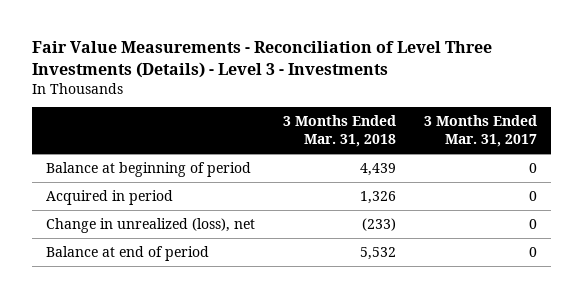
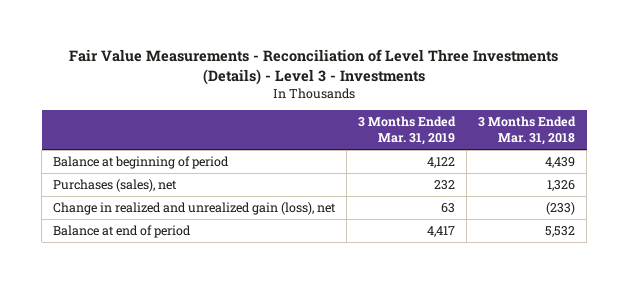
[424,115,538,148] 3 Months Ended Mar. 31, 2017 -> none
none -> [358,116,457,146] 3 Months Ended Mar. 31, 2019
[45,190,173,206] Acquired in period -> [53,179,178,193] Purchases (sales), net
[45,218,255,234] Change in unrealized (loss), net -> [53,202,337,216] Change in realized and unrealized gain (loss), net

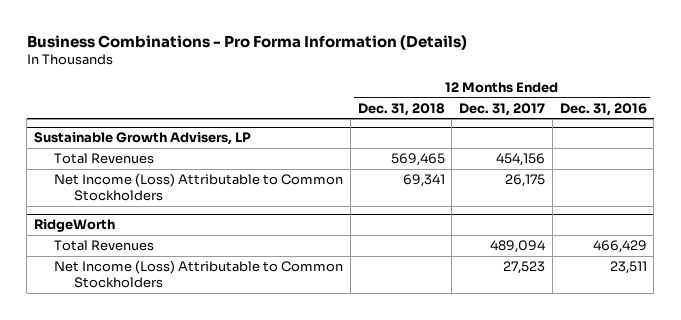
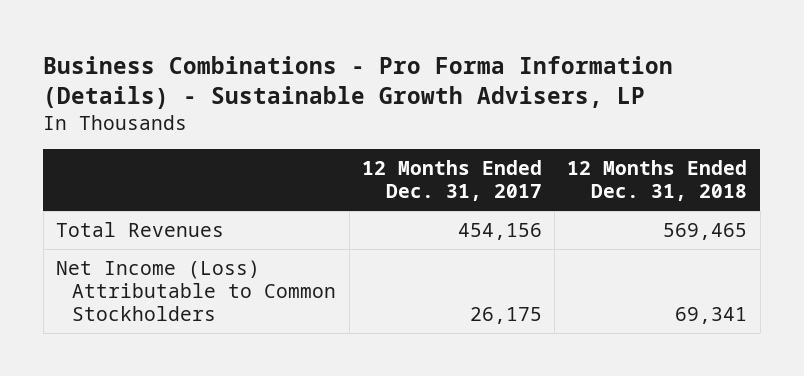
[26,34,467,50] Business Combinations - Pro Forma Information (Details) -> [43,55,674,109] Business Combinations - Pro Forma Information (Details) - Sustainable Growth Advisers, LP
[559,102,647,116] Dec. 31, 2016 -> none
[33,132,251,146] Sustainable Growth Advisers, LP -> none
[33,219,115,233] RidgeWorth -> none
[54,240,155,252] Total Revenues -> none
[54,260,344,289] Net Income (Loss) Attributable to Common Stockholders -> none

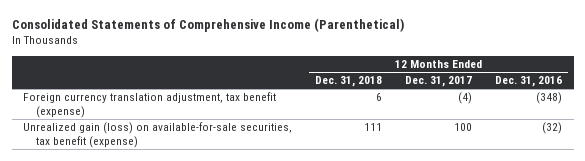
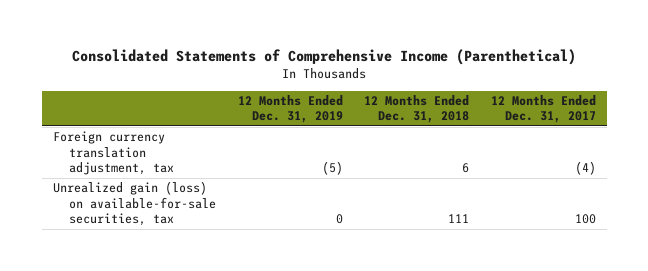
[495,76,563,88] Dec. 31, 2016 -> none
none -> [237,94,343,124] 12 Months Ended Dec. 31, 2019
[23,92,277,118] Foreign currency translation adjustment, tax benefit (expense) -> [52,131,175,176] Foreign currency translation adjustment, tax
[23,122,293,148] Unrealized gain (loss) on available-for-sale securities, tax benefit (expense) -> [52,181,217,227] Unrealized gain (loss) on available-for-sale securities, tax

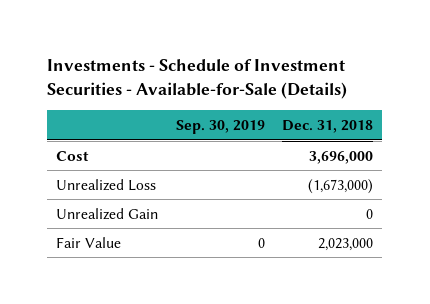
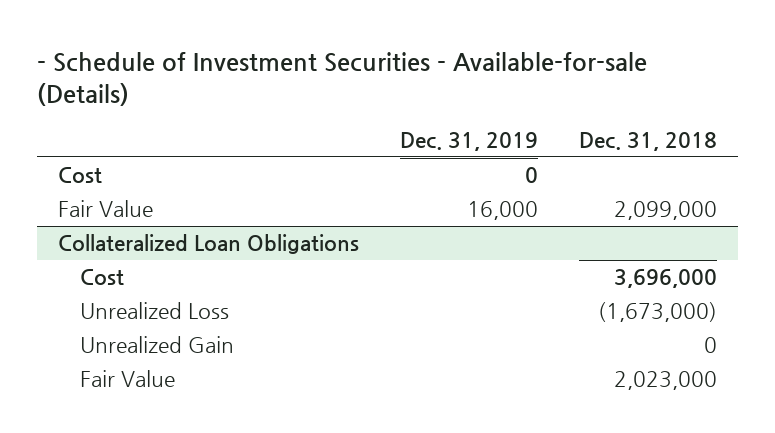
[47,59,348,99] Investments - Schedule of Investment Securities - Available-for-Sale (Details) -> [37,51,648,106] - Schedule of Investment Securities - Available-for-sale (Details)
[175,119,265,134] Sep. 30, 2019 -> none
none -> [399,132,538,152] Dec. 31, 2019
none -> [57,167,102,184] Cost
none -> [57,200,153,218] Fair Value
none -> [57,234,359,255] Collateralized Loan Obligations

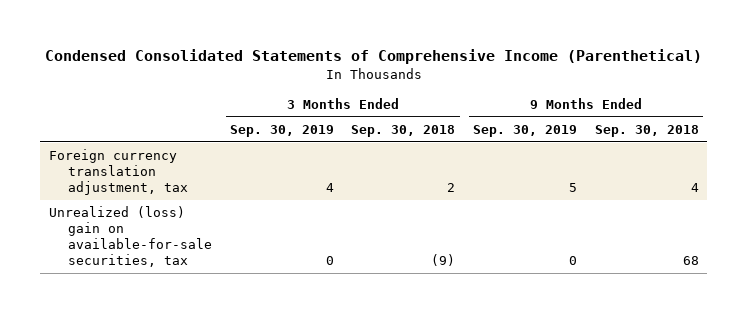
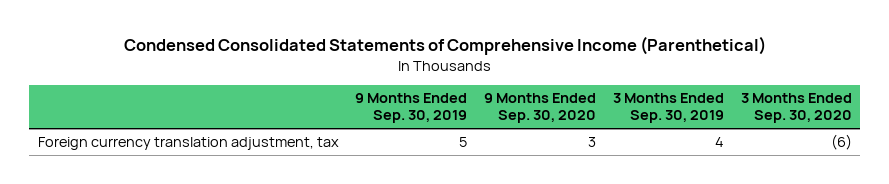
[351,125,456,138] Sep. 30, 2018 -> none
[594,125,699,138] Sep. 30, 2018 -> none
none -> [484,93,597,124] 9 Months Ended Sep. 30, 2020
none -> [740,93,852,124] 3 Months Ended Sep. 30, 2020
[49,206,213,267] Unrealized (loss) gain on available-for-sale securities, tax -> none

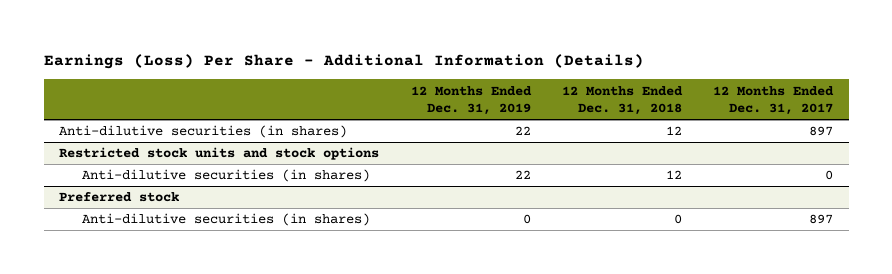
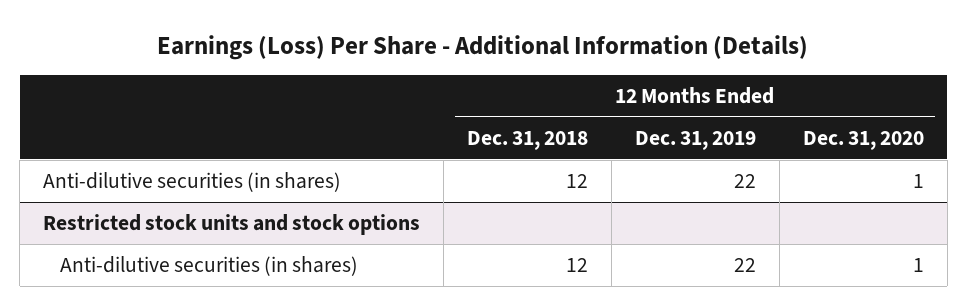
[712,85,834,115] 12 Months Ended Dec. 31, 2017 -> none
none -> [802,131,924,151] Dec. 31, 2020
[59,192,180,203] Preferred stock -> none
[81,213,370,227] Anti-dilutive securities (in shares) -> none

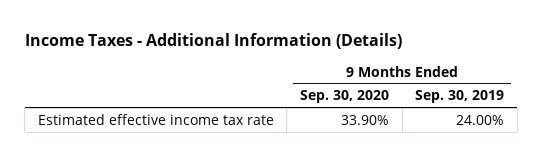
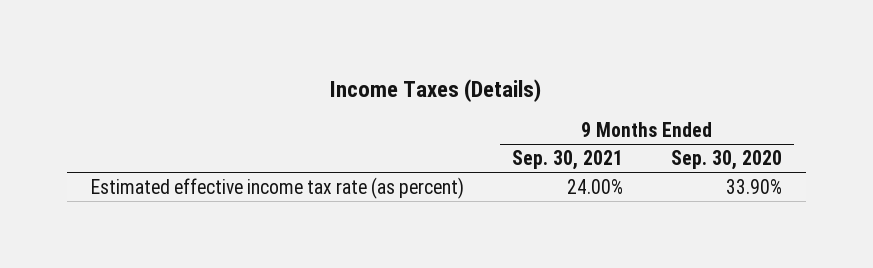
[24,32,402,49] Income Taxes - Additional Information (Details) -> [330,79,542,103] Income Taxes (Details)
[415,90,505,104] Sep. 30, 2019 -> none
none -> [511,150,623,171] Sep. 30, 2021
[37,113,274,125] Estimated effective income tax rate -> [90,176,464,199] Estimated effective income tax rate (as percent)

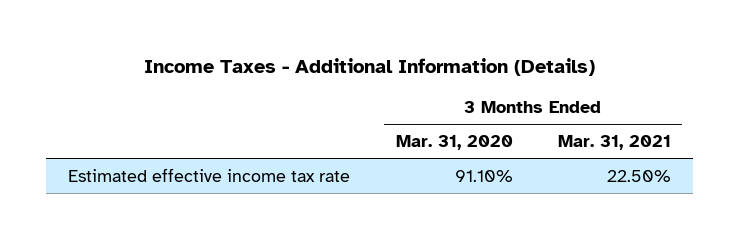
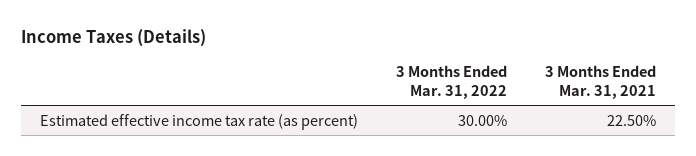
[143,57,595,76] Income Taxes - Additional Information (Details) -> [21,29,207,48] Income Taxes (Details)
[395,135,513,151] Mar. 31, 2020 -> none
none -> [395,65,507,99] 3 Months Ended Mar. 31, 2022
[68,167,351,182] Estimated effective income tax rate -> [40,113,359,130] Estimated effective income tax rate (as percent)

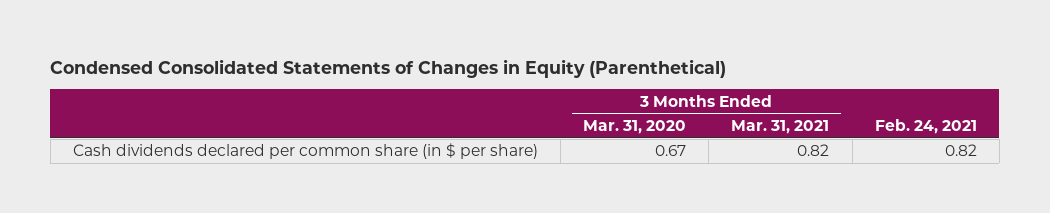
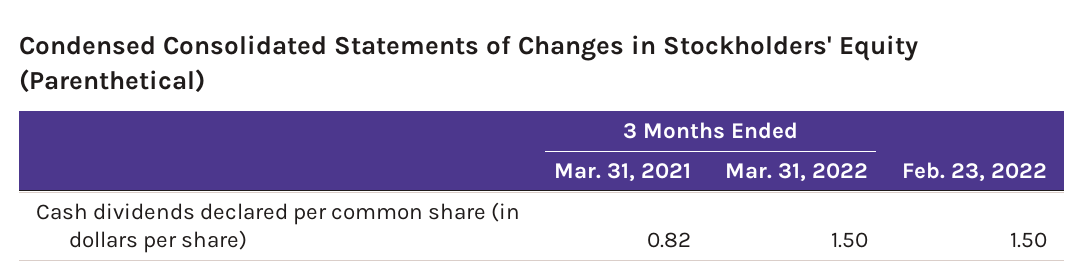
[50,59,727,79] Condensed Consolidated Statements of Changes in Equity (Parenthetical) -> [18,34,918,93] Condensed Consolidated Statements of Changes in Stockholders' Equity (Parenthetical)
[583,120,687,135] Mar. 31, 2020 -> none
[874,119,977,135] Feb. 24, 2021 -> none
none -> [724,162,868,182] Mar. 31, 2022
none -> [901,161,1047,182] Feb. 23, 2022
[72,143,538,160] Cash dividends declared per common share (in $ per share) -> [35,201,520,254] Cash dividends declared per common share (in dollars per share)

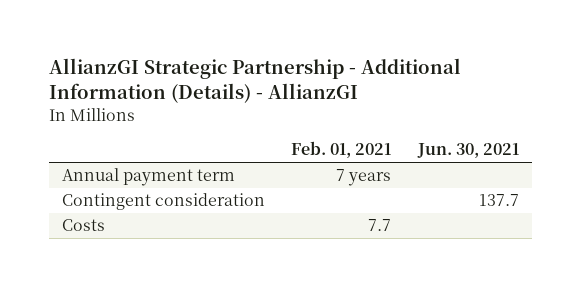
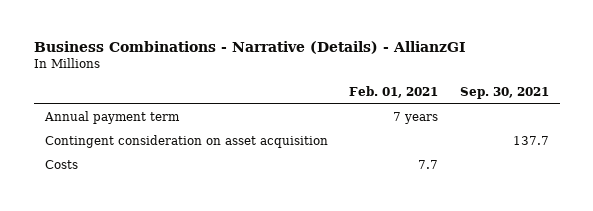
[49,58,462,104] AllianzGI Strategic Partnership - Additional Information (Details) - AllianzGI -> [33,41,466,55] Business Combinations - Narrative (Details) - AllianzGI
[416,143,519,159] Jun. 30, 2021 -> none
none -> [459,87,549,100] Sep. 30, 2021
[62,193,266,211] Contingent consideration -> [44,135,328,149] Contingent consideration on asset acquisition

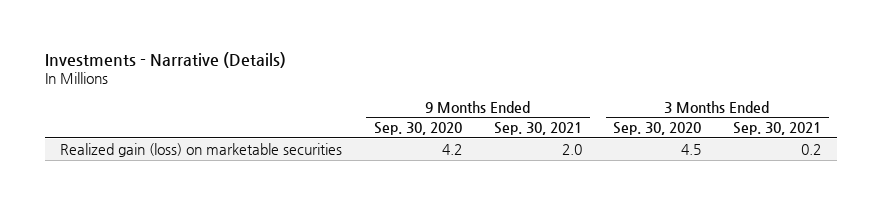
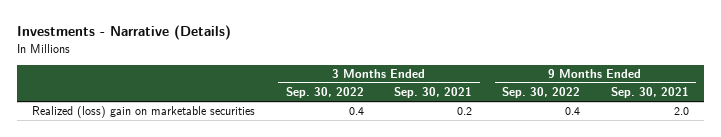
[374,122,463,136] Sep. 30, 2020 -> none
[613,122,702,136] Sep. 30, 2020 -> none
none -> [285,87,364,99] Sep. 30, 2022
none -> [502,87,581,99] Sep. 30, 2022
[60,142,343,157] Realized gain (loss) on marketable securities -> [32,106,256,119] Realized (loss) gain on marketable securities

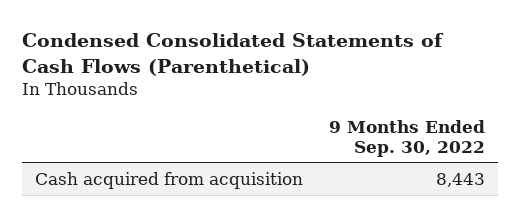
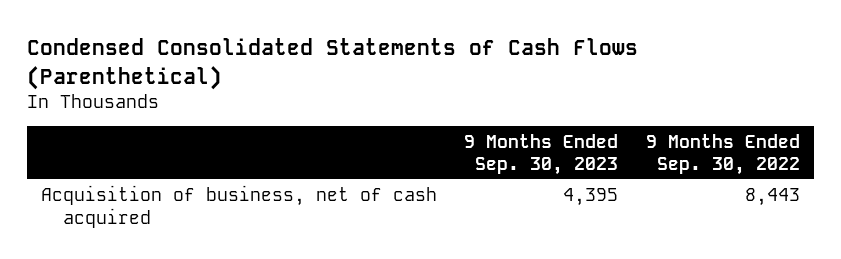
none -> [464,133,619,176] 9 Months Ended Sep. 30, 2023
[34,171,303,189] Cash acquired from acquisition -> [40,185,437,228] Acquisition of business, net of cash acquired

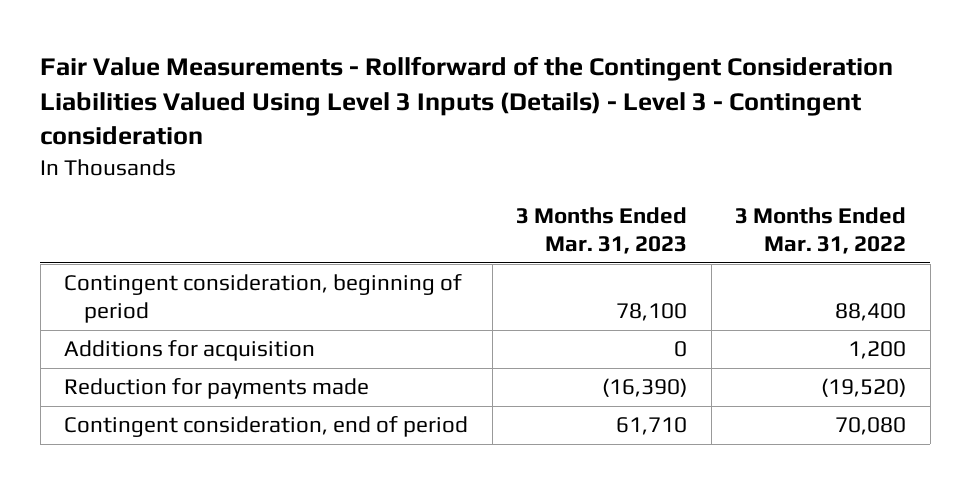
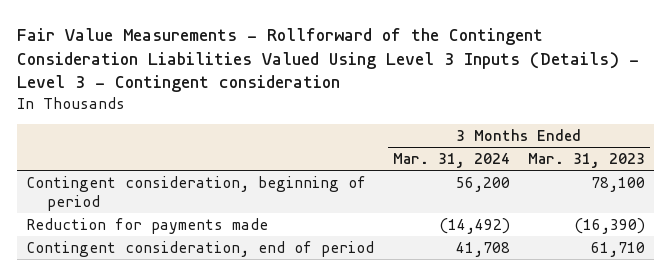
[735,207,907,254] 3 Months Ended Mar. 31, 2022 -> none
none -> [392,152,510,168] Mar. 31, 2024
[64,340,316,362] Additions for acquisition -> none

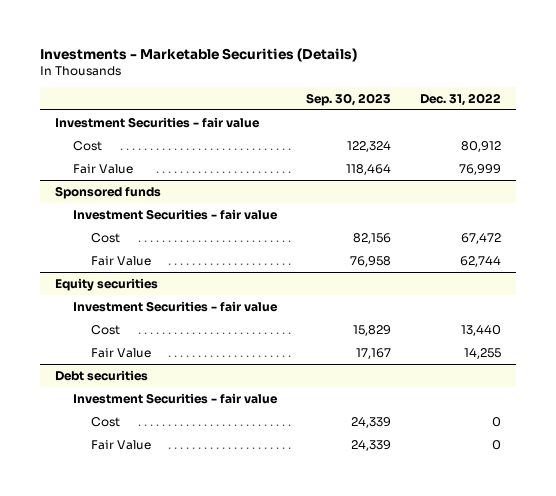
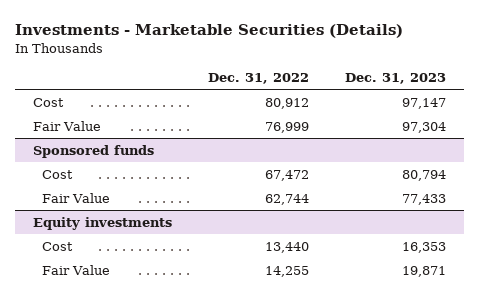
[305,92,391,106] Sep. 30, 2023 -> none
none -> [345,72,447,84] Dec. 31, 2023
[54,116,260,128] Investment Securities - fair value -> none
[72,208,278,220] Investment Securities - fair value -> none
[72,300,278,312] Investment Securities - fair value -> none
[54,277,158,291] Equity securities -> [33,216,173,230] Equity investments
[54,369,148,381] Debt securities -> none
[72,392,278,404] Investment Securities - fair value -> none
[90,416,120,427] Cost -> none
[90,439,151,450] Fair Value -> none

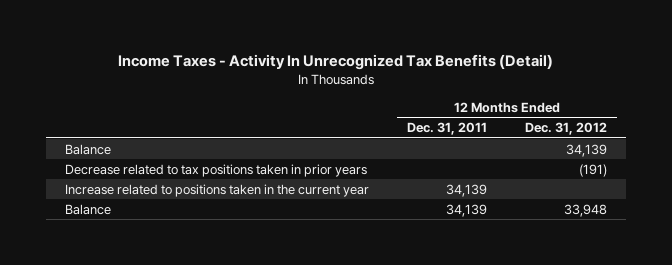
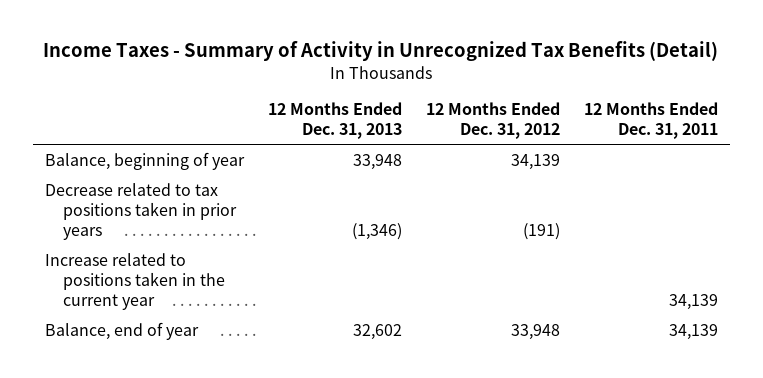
[117,54,553,71] Income Taxes - Activity In Unrecognized Tax Benefits (Detail) -> [43,41,719,62] Income Taxes - Summary of Activity in Unrecognized Tax Benefits (Detail)
none -> [267,102,402,140] 12 Months Ended Dec. 31, 2013
[64,143,111,155] Balance -> [44,151,245,170] Balance, beginning of year
[64,203,111,215] Balance -> [44,321,199,340] Balance, end of year

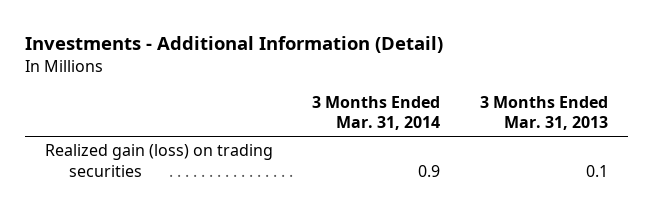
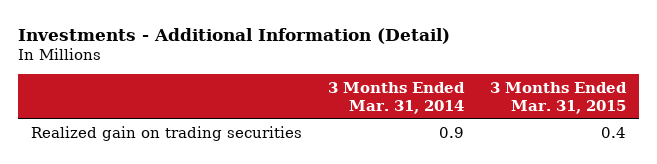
[479,95,608,131] 3 Months Ended Mar. 31, 2013 -> none
none -> [490,81,628,114] 3 Months Ended Mar. 31, 2015
[44,144,273,178] Realized gain (loss) on trading securities -> [31,126,303,142] Realized gain on trading securities

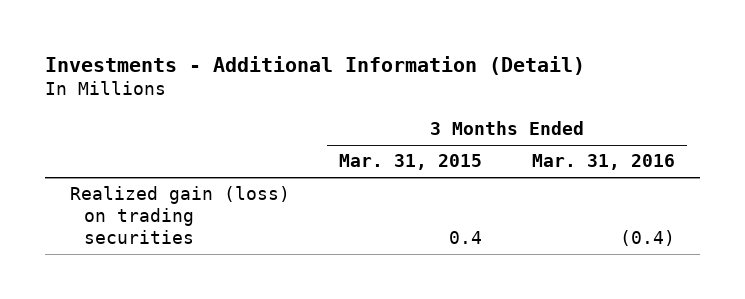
[328,81,466,114] 3 Months Ended Mar. 31, 2014 -> none
none -> [531,154,675,171] Mar. 31, 2016
[31,126,303,142] Realized gain on trading securities -> [69,186,290,245] Realized gain (loss) on trading securities

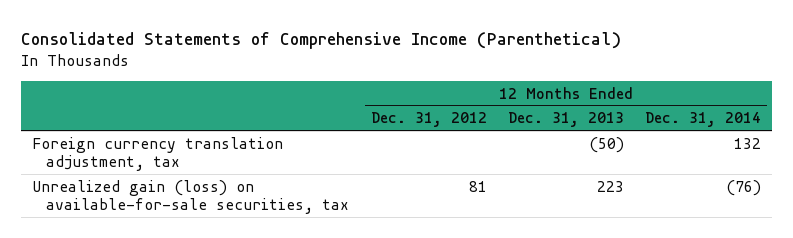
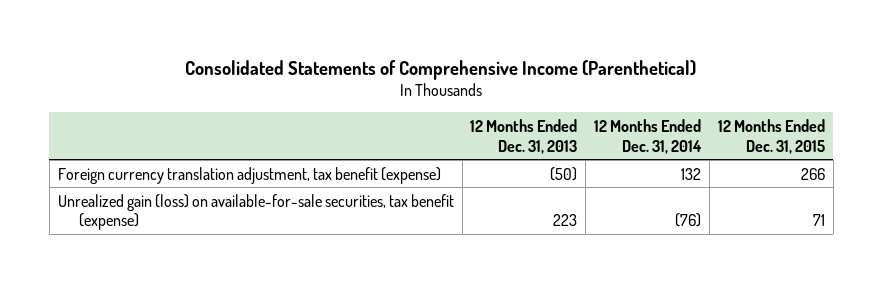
[370,112,487,128] Dec. 31, 2012 -> none
none -> [717,119,825,154] 12 Months Ended Dec. 31, 2015
[31,136,283,172] Foreign currency translation adjustment, tax -> [57,166,441,184] Foreign currency translation adjustment, tax benefit (expense)
[31,179,350,215] Unrealized gain (loss) on available-for-sale securities, tax -> [57,193,454,231] Unrealized gain (loss) on available-for-sale securities, tax benefit (expense)

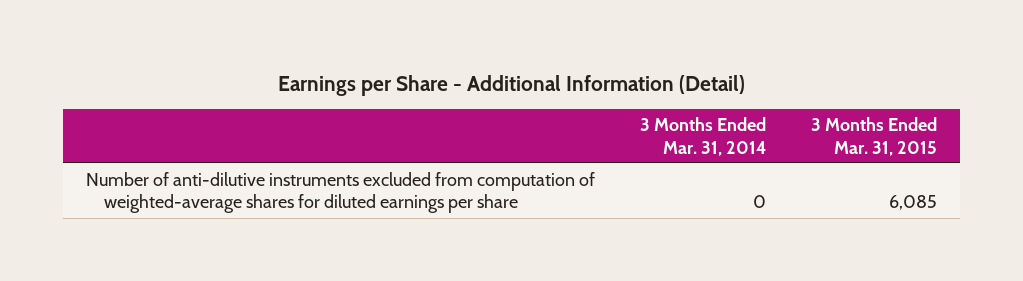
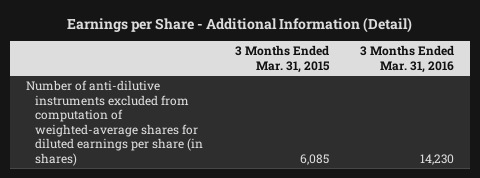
[640,117,767,156] 3 Months Ended Mar. 31, 2014 -> none
none -> [360,45,455,73] 3 Months Ended Mar. 31, 2016
[85,171,595,214] Number of anti-dilutive instruments excluded from computation of weighted-average shares for diluted earnings per share -> [25,80,204,166] Number of anti-dilutive instruments excluded from computation of weighted-average shares for diluted earnings per share (in shares)

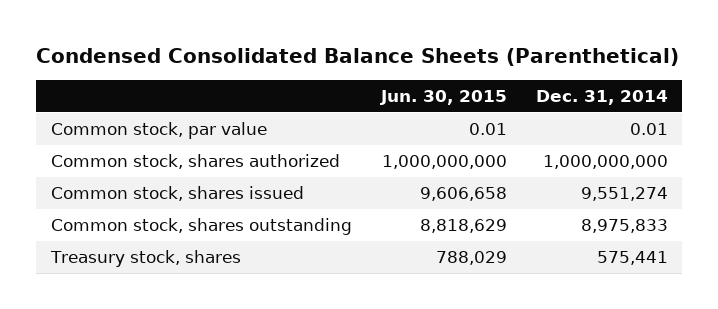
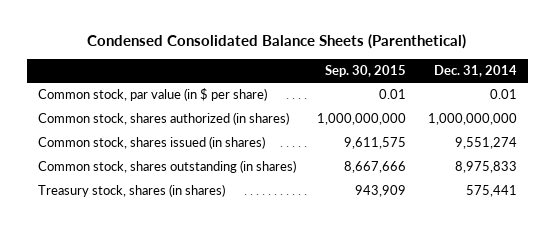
[379,90,507,106] Jun. 30, 2015 -> none
none -> [325,64,407,77] Sep. 30, 2015
[50,122,267,140] Common stock, par value -> [37,88,267,102] Common stock, par value (in $ per share)
[50,154,340,170] Common stock, shares authorized -> [37,112,289,126] Common stock, shares authorized (in shares)
[50,186,304,202] Common stock, shares issued -> [37,136,265,150] Common stock, shares issued (in shares)
[50,218,352,236] Common stock, shares outstanding -> [37,160,296,174] Common stock, shares outstanding (in shares)
[49,250,241,268] Treasury stock, shares -> [37,184,225,198] Treasury stock, shares (in shares)

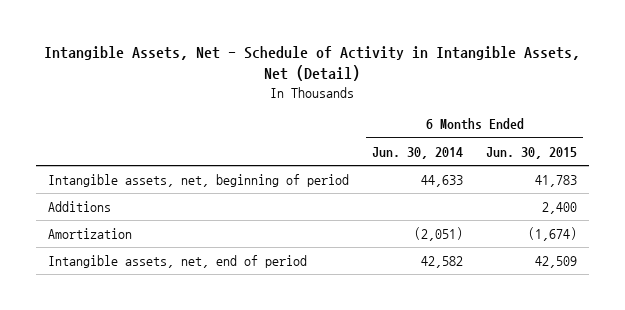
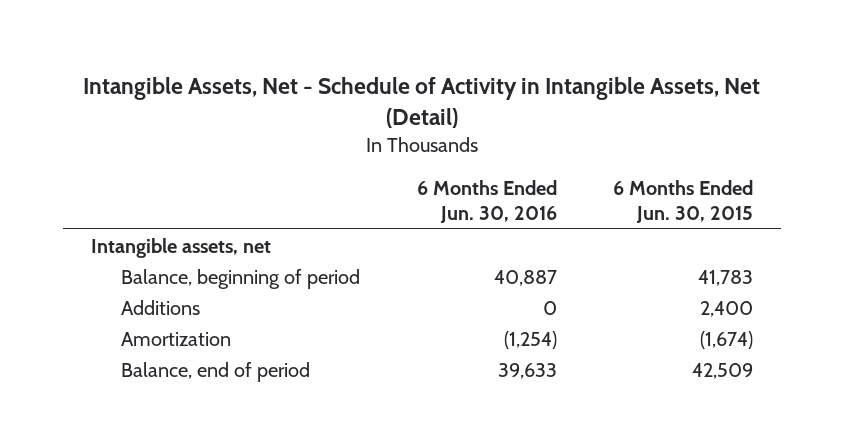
[371,146,463,159] Jun. 30, 2014 -> none
none -> [416,180,557,224] 6 Months Ended Jun. 30, 2016
none -> [90,237,271,258] Intangible assets, net
[47,174,349,188] Intangible assets, net, beginning of period -> [121,268,361,289] Balance, beginning of period
[47,255,307,269] Intangible assets, net, end of period -> [121,361,311,382] Balance, end of period

